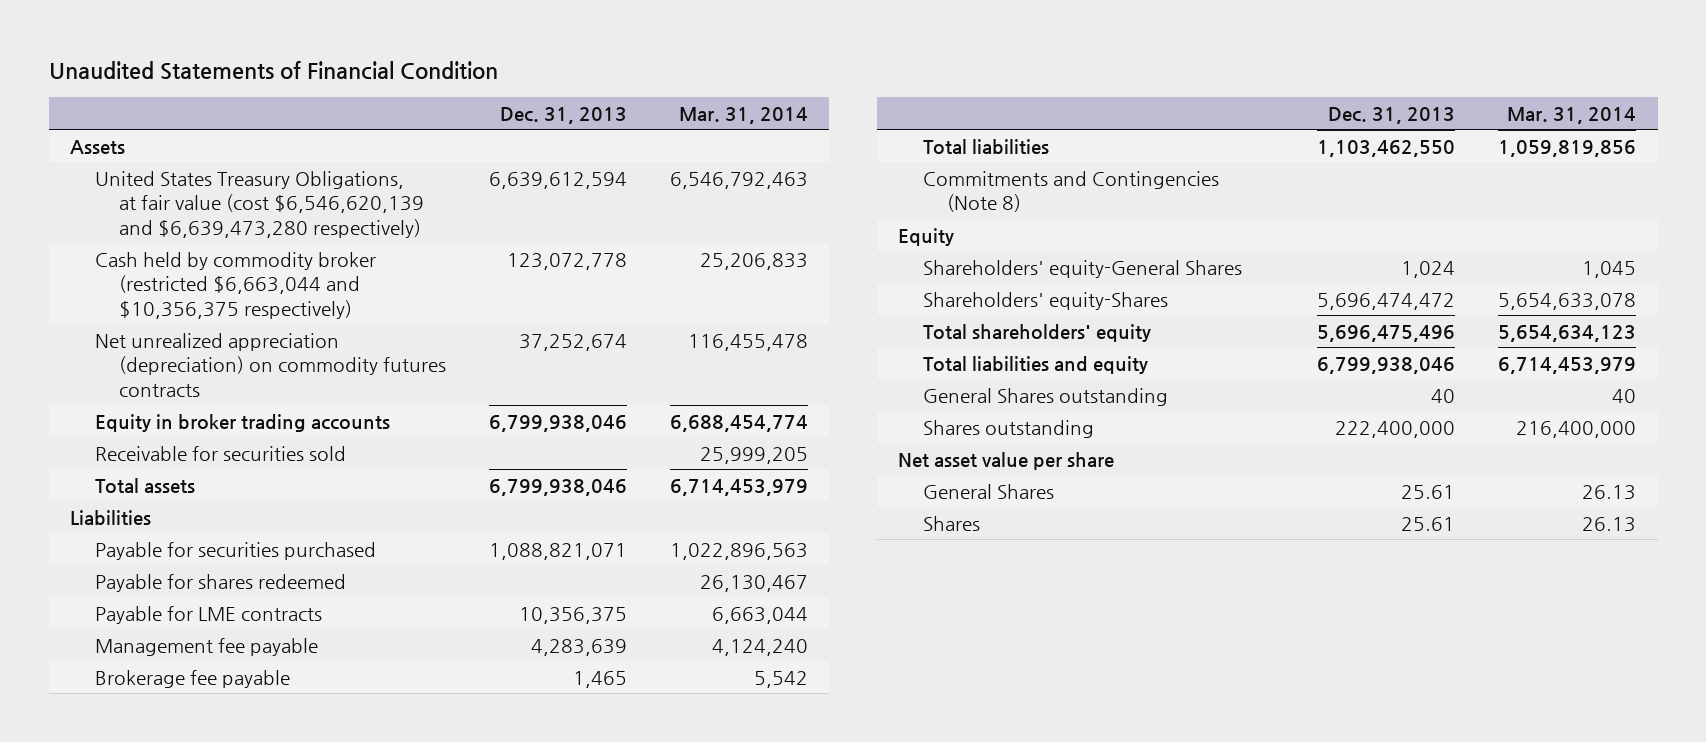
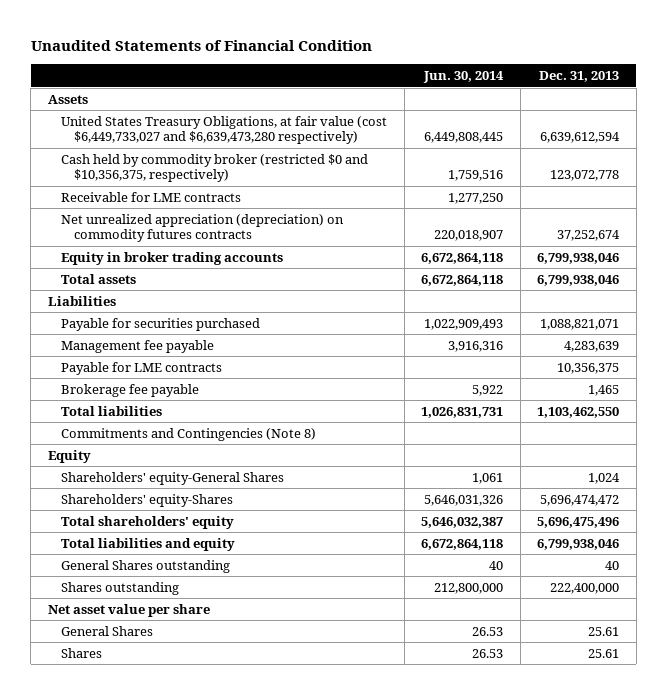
[678,106,808,124] Mar. 31, 2014 -> none
none -> [423,71,505,84] Jun. 30, 2014
[94,170,425,238] United States Treasury Obligations, at fair value (cost $6,546,620,139 and $6,639,473,280 respectively) -> [61,115,388,145] United States Treasury Obligations, at fair value (cost $6,449,733,027 and $6,639,473,280 respectively)
[94,251,376,319] Cash held by commodity broker (restricted $6,663,044 and $10,356,375 respectively) -> [61,153,369,183] Cash held by commodity broker (restricted $0 and $10,356,375, respectively)
none -> [61,191,242,202] Receivable for LME contracts
[94,445,346,461] Receivable for securities sold -> none
[94,573,346,592] Payable for shares redeemed -> none
[94,605,322,624] Payable for LME contracts -> [61,361,223,375] Payable for LME contracts

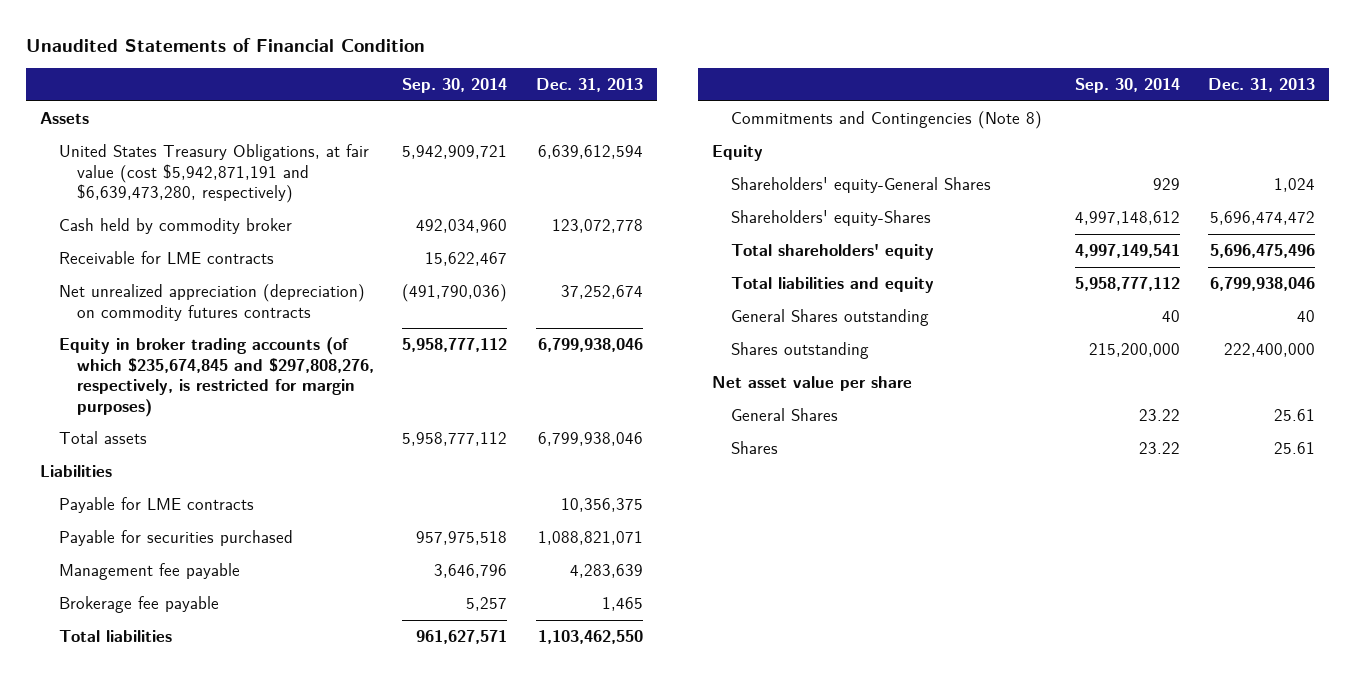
[423,71,505,84] Jun. 30, 2014 -> none
none -> [402,78,508,94] Sep. 30, 2014
[61,115,388,145] United States Treasury Obligations, at fair value (cost $6,449,733,027 and $6,639,473,280 respectively) -> [58,144,369,204] United States Treasury Obligations, at fair value (cost $5,942,871,191 and $6,639,473,280, respectively)
[61,153,369,183] Cash held by commodity broker (restricted $0 and $10,356,375, respectively) -> [58,218,292,235] Cash held by commodity broker
[61,251,284,265] Equity in broker trading accounts -> [58,337,375,417] Equity in broker trading accounts (of which $235,674,845 and $297,808,276, respectively, is restricted for margin purposes)
[61,361,223,375] Payable for LME contracts -> [58,497,254,514] Payable for LME contracts

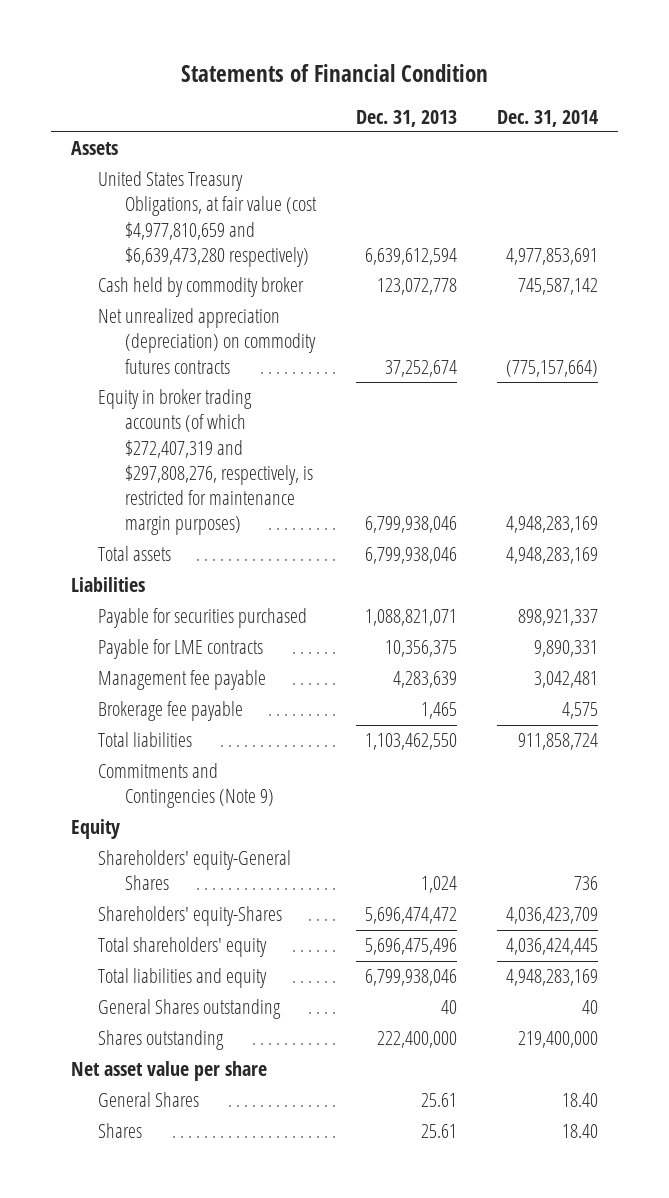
[25,37,425,52] Unaudited Statements of Financial Condition -> [180,63,488,82] Statements of Financial Condition
[402,78,508,94] Sep. 30, 2014 -> none
none -> [497,109,599,127] Dec. 31, 2014
[58,144,369,204] United States Treasury Obligations, at fair value (cost $5,942,871,191 and $6,639,473,280, respectively) -> [98,171,318,267] United States Treasury Obligations, at fair value (cost $4,977,810,659 and $6,639,473,280 respectively)
[58,251,274,265] Receivable for LME contracts -> none
[58,337,375,417] Equity in broker trading accounts (of which $235,674,845 and $297,808,276, respectively, is restricted for margin purposes) -> [98,389,314,536] Equity in broker trading accounts (of which $272,407,319 and $297,808,276, respectively, is restricted for maintenance margin purposes)
[58,497,254,514] Payable for LME contracts -> [98,639,264,660] Payable for LME contracts
[730,111,1042,130] Commitments and Contingencies (Note 8) -> [98,763,275,809] Commitments and Contingencies (Note 9)

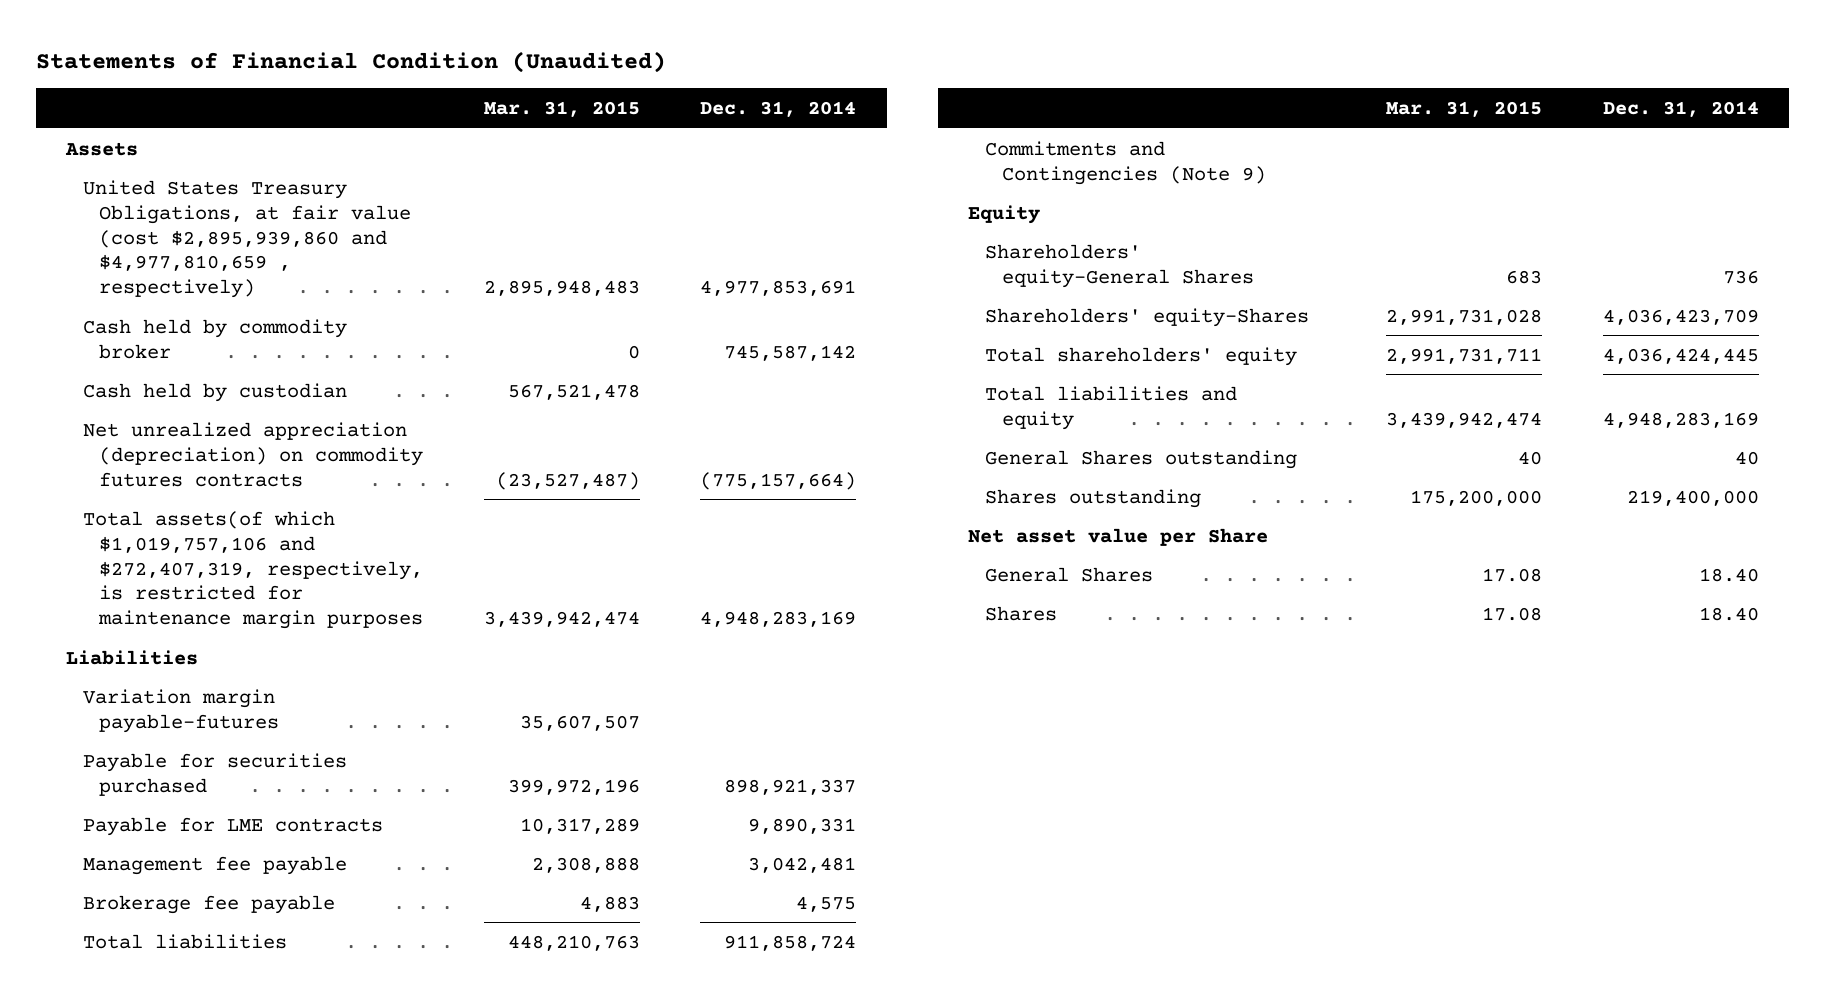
[180,63,488,82] Statements of Financial Condition -> [35,50,666,73] Statements of Financial Condition (Unaudited)
[356,109,458,127] Dec. 31, 2013 -> none
none -> [483,101,640,118] Mar. 31, 2015
[98,171,318,267] United States Treasury Obligations, at fair value (cost $4,977,810,659 and $6,639,473,280 respectively) -> [82,179,412,299] United States Treasury Obligations, at fair value (cost $2,895,939,860 and $4,977,810,659 , respectively)
none -> [82,382,347,402] Cash held by custodian
[98,389,314,536] Equity in broker trading accounts (of which $272,407,319 and $297,808,276, respectively, is restricted for maintenance margin purposes) -> none
[98,546,172,562] Total assets -> [82,510,424,630] Total assets(of which $1,019,757,106 and $272,407,319, respectively, is restricted for maintenance margin purposes
none -> [82,688,280,733] Variation margin payable-futures
[71,1061,268,1082] Net asset value per share -> [968,527,1269,546] Net asset value per Share

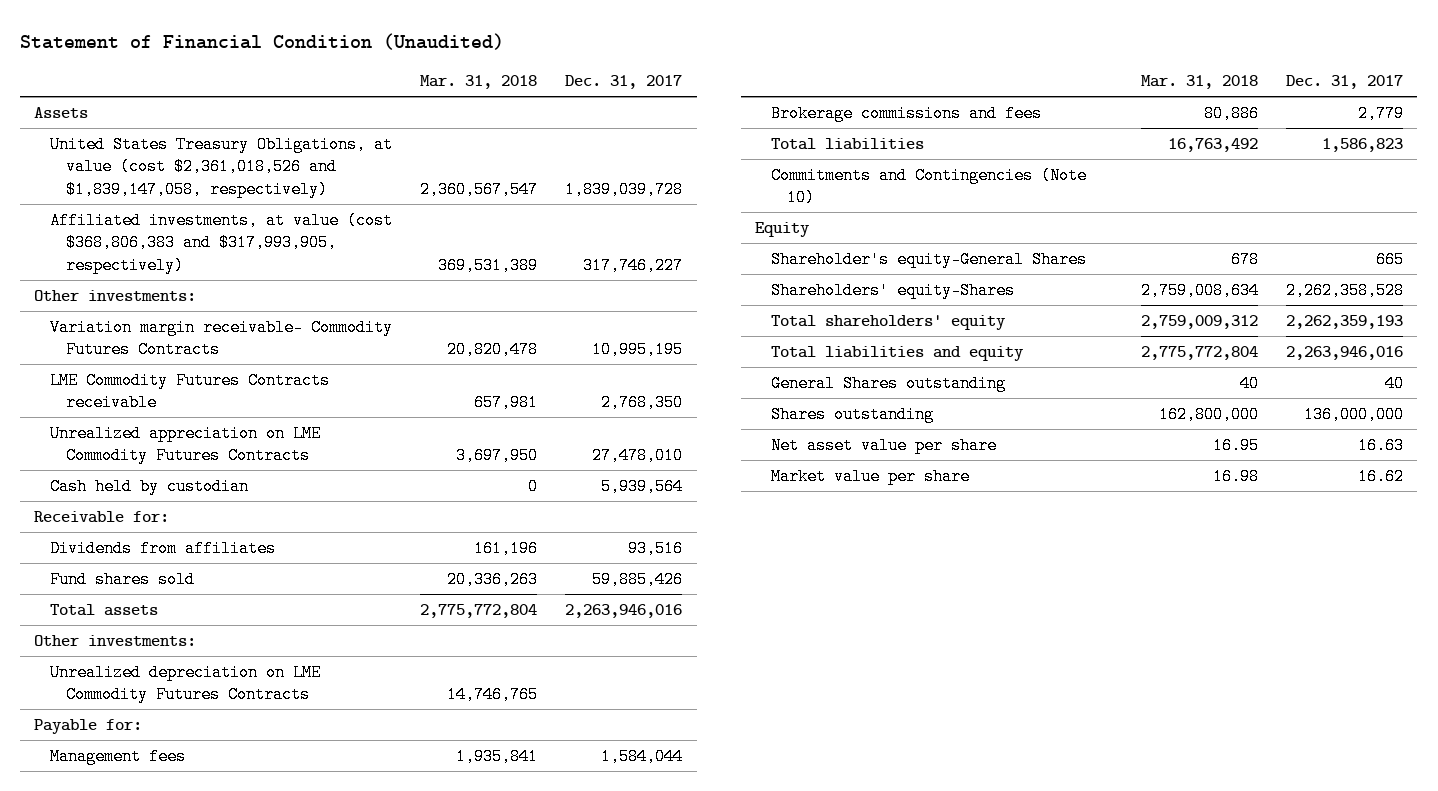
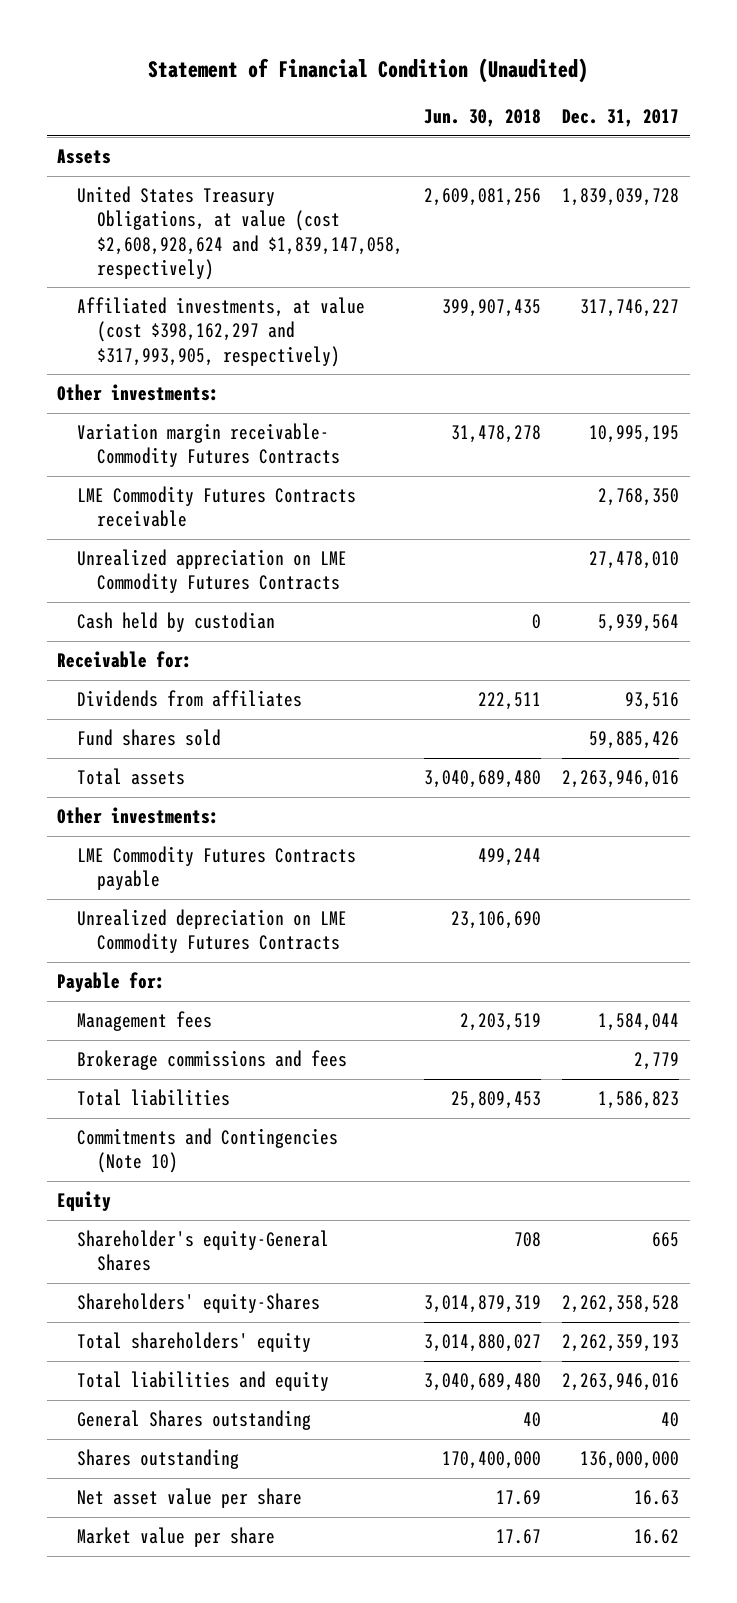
[420,75,538,90] Mar. 31, 2018 -> none
none -> [424,108,542,127] Jun. 30, 2018
[50,135,394,198] United States Treasury Obligations, at value (cost $2,361,018,526 and $1,839,147,058, respectively) -> [77,186,403,280] United States Treasury Obligations, at value (cost $2,608,928,624 and $1,839,147,058, respectively)
[50,211,394,274] Affiliated investments, at value (cost $368,806,383 and $317,993,905, respectively) -> [77,297,366,367] Affiliated investments, at value (cost $398,162,297 and $317,993,905, respectively)
none -> [77,846,357,891] LME Commodity Futures Contracts payable

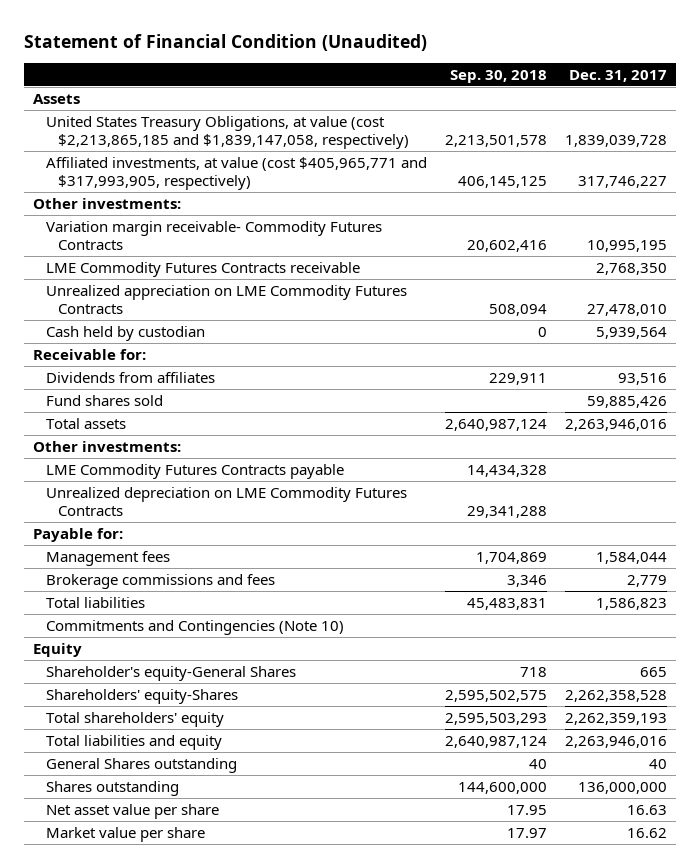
[424,108,542,127] Jun. 30, 2018 -> none
none -> [449,69,547,83] Sep. 30, 2018
[77,186,403,280] United States Treasury Obligations, at value (cost $2,608,928,624 and $1,839,147,058, respectively) -> [45,115,409,150] United States Treasury Obligations, at value (cost $2,213,865,185 and $1,839,147,058, respectively)
[77,297,366,367] Affiliated investments, at value (cost $398,162,297 and $317,993,905, respectively) -> [45,156,427,191] Affiliated investments, at value (cost $405,965,771 and $317,993,905, respectively)

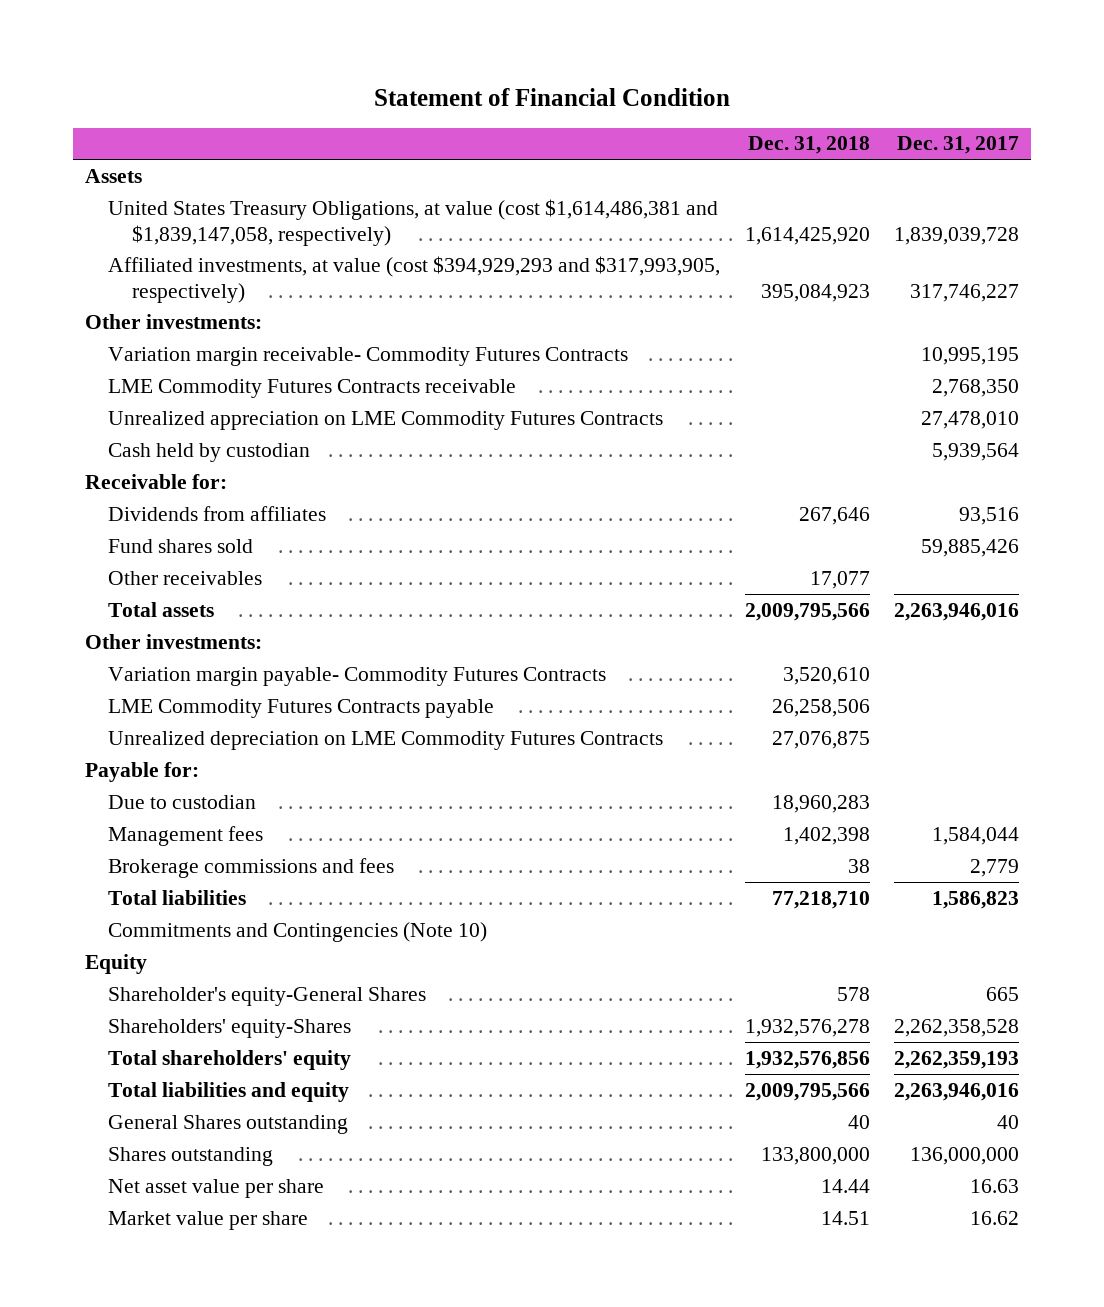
[24,33,428,51] Statement of Financial Condition (Unaudited) -> [373,88,730,107] Statement of Financial Condition
[449,69,547,83] Sep. 30, 2018 -> none
none -> [747,136,870,155] Dec. 31, 2018
[45,115,409,150] United States Treasury Obligations, at value (cost $2,213,865,185 and $1,839,147,058, respectively) -> [108,198,719,246] United States Treasury Obligations, at value (cost $1,614,486,381 and $1,839,147,058, respectively)
[45,156,427,191] Affiliated investments, at value (cost $405,965,771 and $317,993,905, respectively) -> [108,255,721,303] Affiliated investments, at value (cost $394,929,293 and $317,993,905, respectively)
none -> [108,570,263,585] Other receivables
none -> [108,666,607,686] Variation margin payable- Commodity Futures Contracts
none -> [108,794,257,809] Due to custodian

